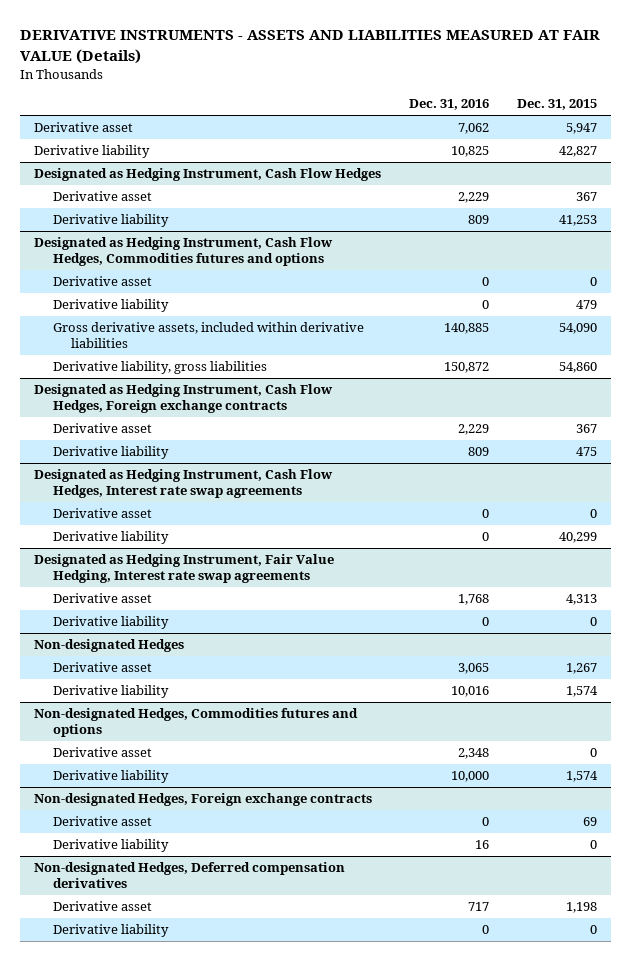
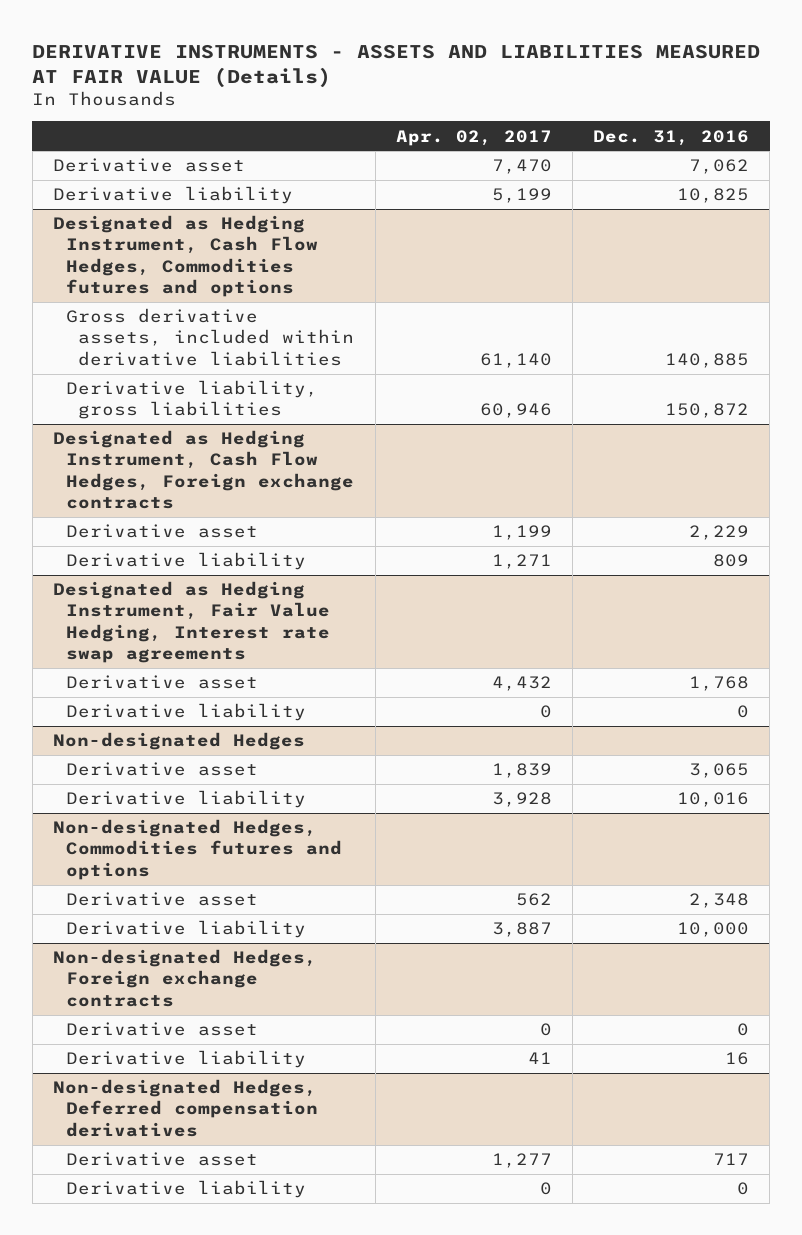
[516,99,597,111] Dec. 31, 2015 -> none
none -> [395,129,552,146] Apr. 02, 2017
[33,168,381,182] Designated as Hedging Instrument, Cash Flow Hedges -> none
[52,191,152,202] Derivative asset -> none
[52,214,169,228] Derivative liability -> none
[52,276,152,287] Derivative asset -> none
[52,299,169,313] Derivative liability -> none
[33,469,333,499] Designated as Hedging Instrument, Cash Flow Hedges, Interest rate swap agreements -> none
[52,508,152,519] Derivative asset -> none
[52,531,169,545] Derivative liability -> none

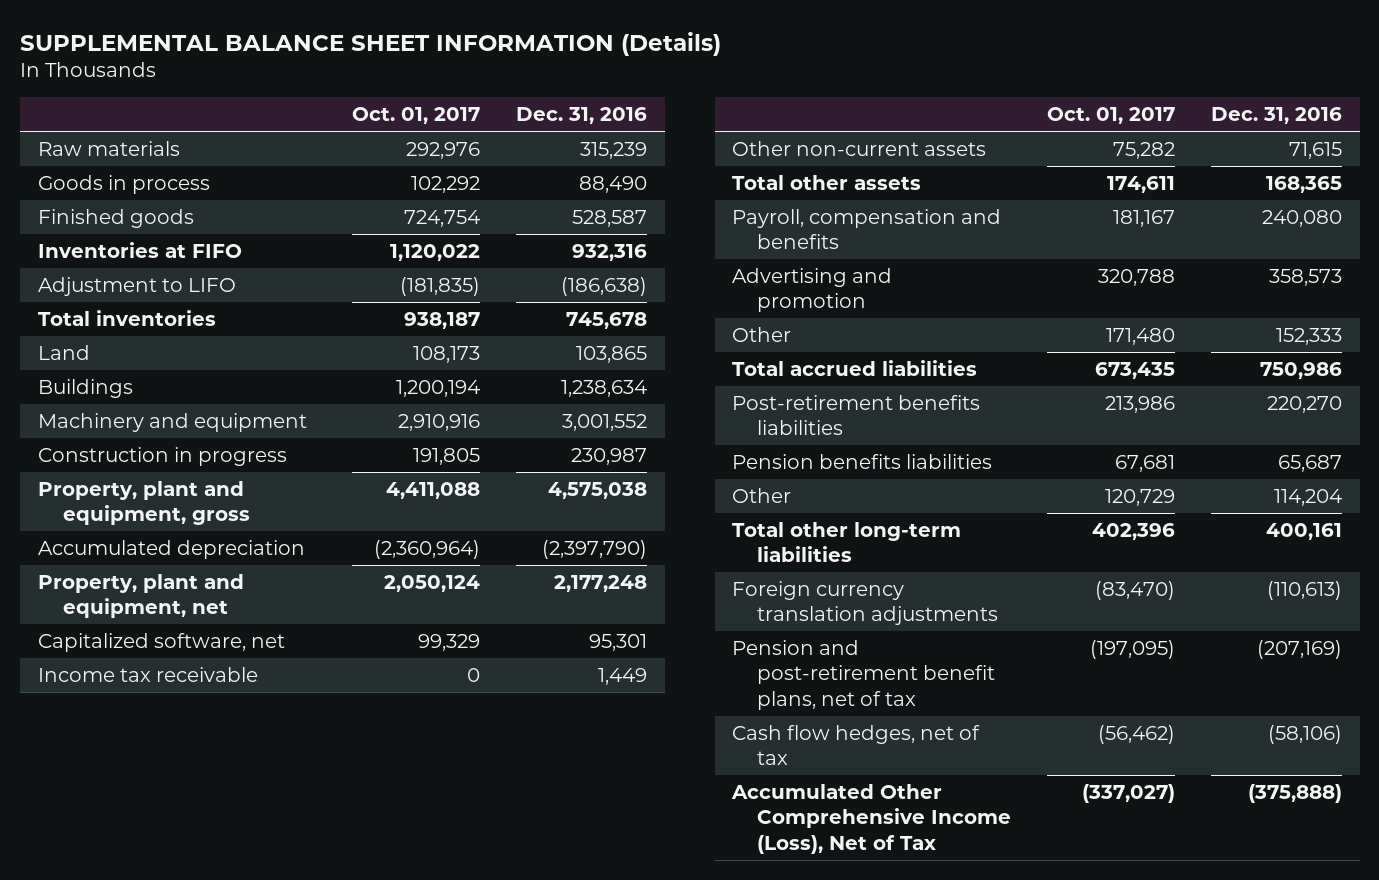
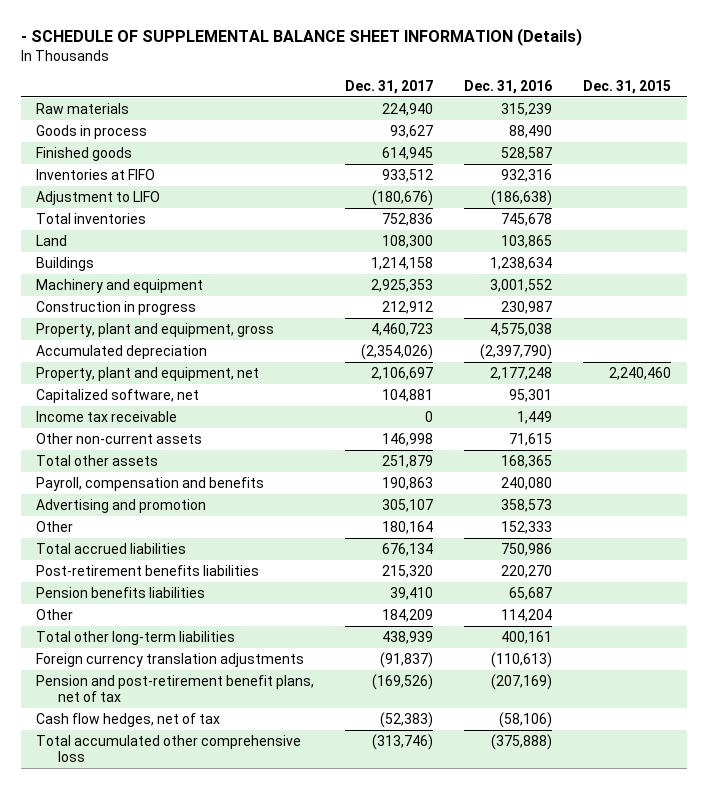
[19,31,721,56] SUPPLEMENTAL BALANCE SHEET INFORMATION (Details) -> [20,28,582,47] - SCHEDULE OF SUPPLEMENTAL BALANCE SHEET INFORMATION (Details)
[352,107,481,125] Oct. 01, 2017 -> none
none -> [345,80,434,95] Dec. 31, 2017
none -> [583,80,672,95] Dec. 31, 2015
[731,784,1012,854] Accumulated Other Comprehensive Income (Loss), Net of Tax -> [36,734,302,763] Total accumulated other comprehensive loss

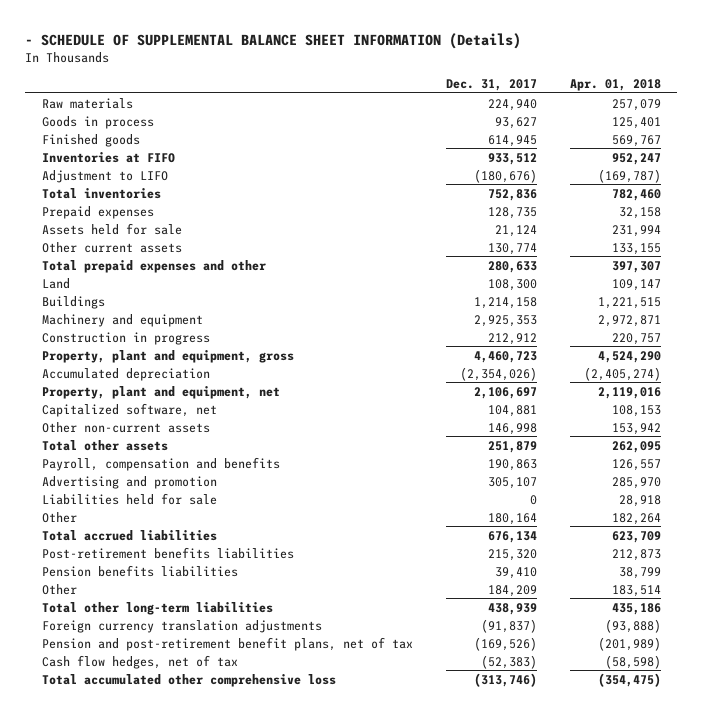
[464,80,553,95] Dec. 31, 2016 -> none
[583,80,672,95] Dec. 31, 2015 -> none
none -> [569,79,661,92] Apr. 01, 2018
none -> [41,205,154,219] Prepaid expenses
none -> [41,222,182,235] Assets held for sale
none -> [41,241,182,253] Other current assets
none -> [41,259,266,273] Total prepaid expenses and other
[36,410,178,422] Income tax receivable -> none
none -> [41,492,217,505] Liabilities held for sale

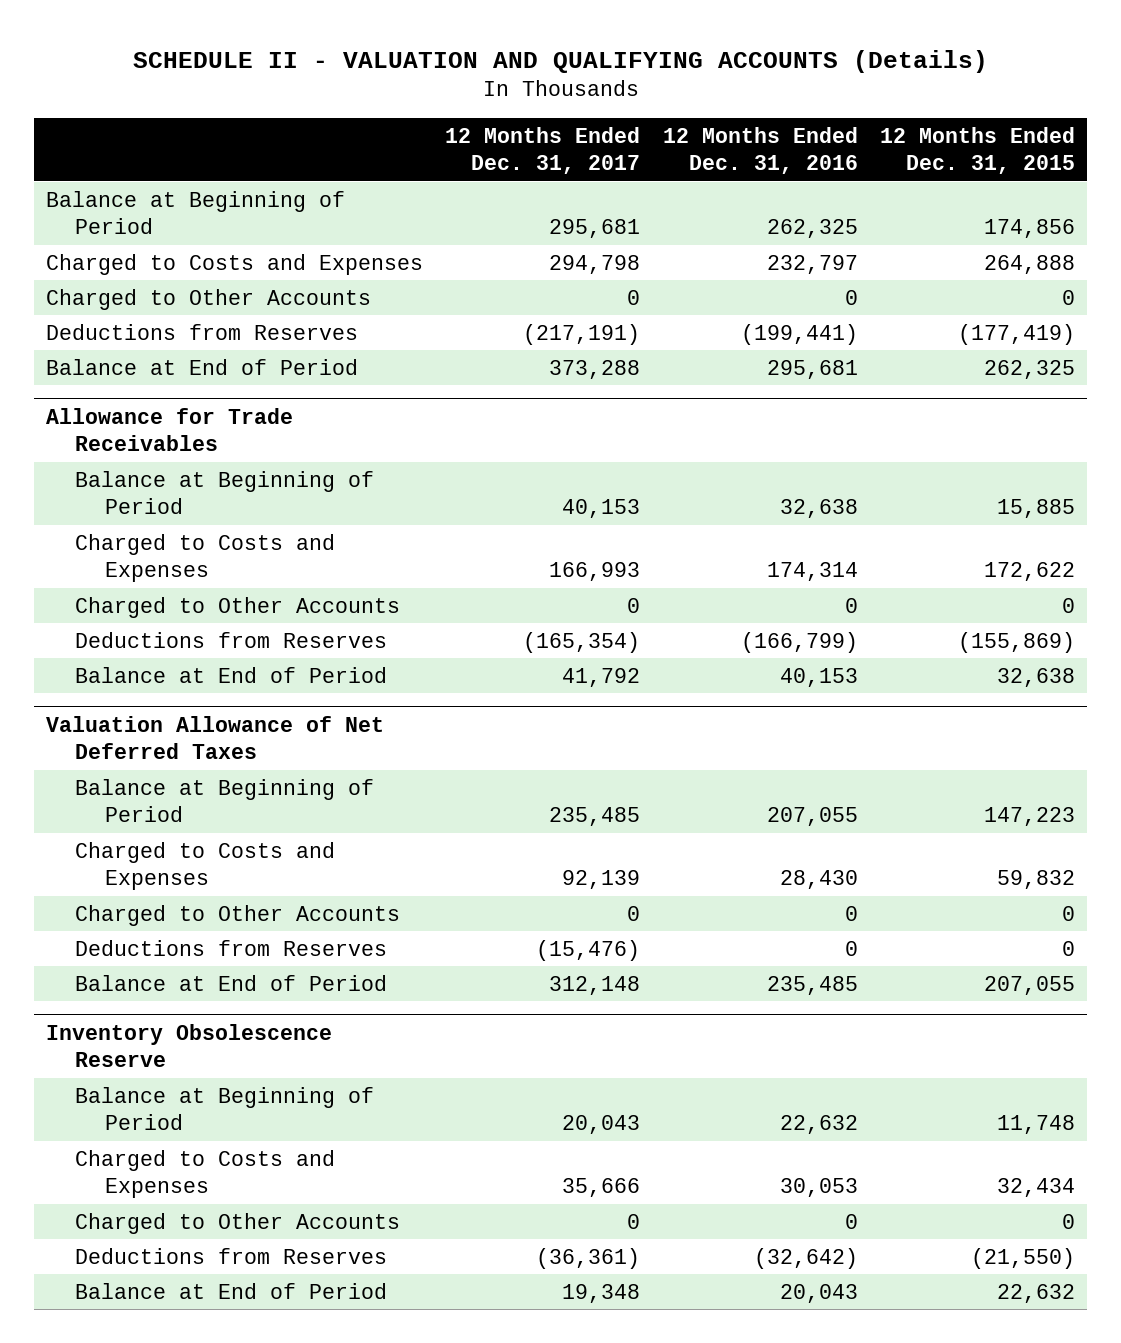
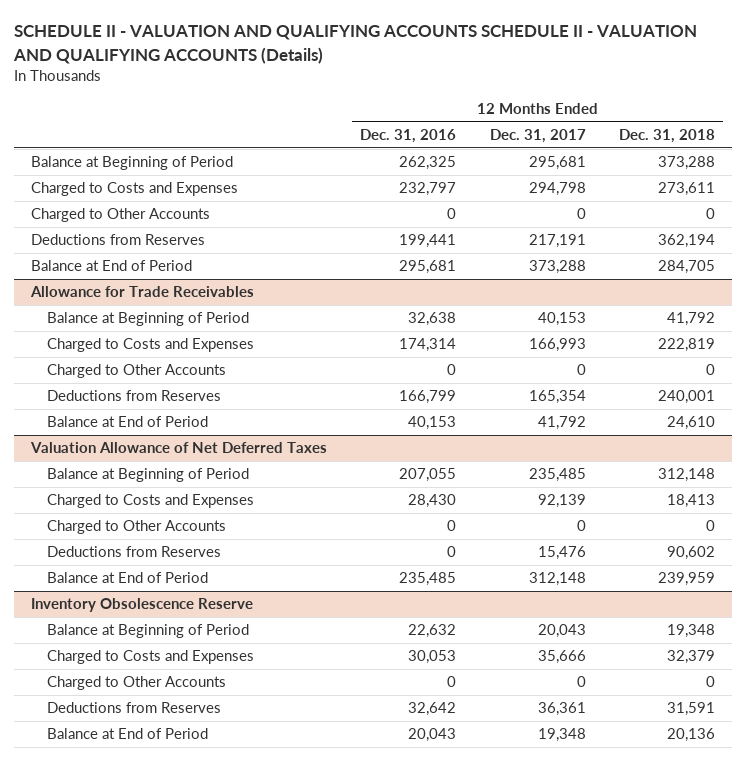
[132,49,988,73] SCHEDULE II - VALUATION AND QUALIFYING ACCOUNTS (Details) -> [13,25,698,64] SCHEDULE II - VALUATION AND QUALIFYING ACCOUNTS SCHEDULE II - VALUATION AND QUALIFYING ACCOUNTS (Details)
[880,126,1076,175] 12 Months Ended Dec. 31, 2015 -> none
none -> [618,129,715,144] Dec. 31, 2018
[523,323,641,345] (217,191) -> [528,234,586,249] 217,191
[740,323,858,345] (199,441) -> [399,234,457,249] 199,441
[523,631,641,653] (165,354) -> [528,390,586,405] 165,354
[740,631,858,653] (166,799) -> [399,390,457,405] 166,799
[536,939,641,961] (15,476) -> [537,546,586,561] 15,476
[536,1247,641,1269] (36,361) -> [537,702,586,717] 36,361
[753,1247,858,1269] (32,642) -> [408,702,457,717] 32,642

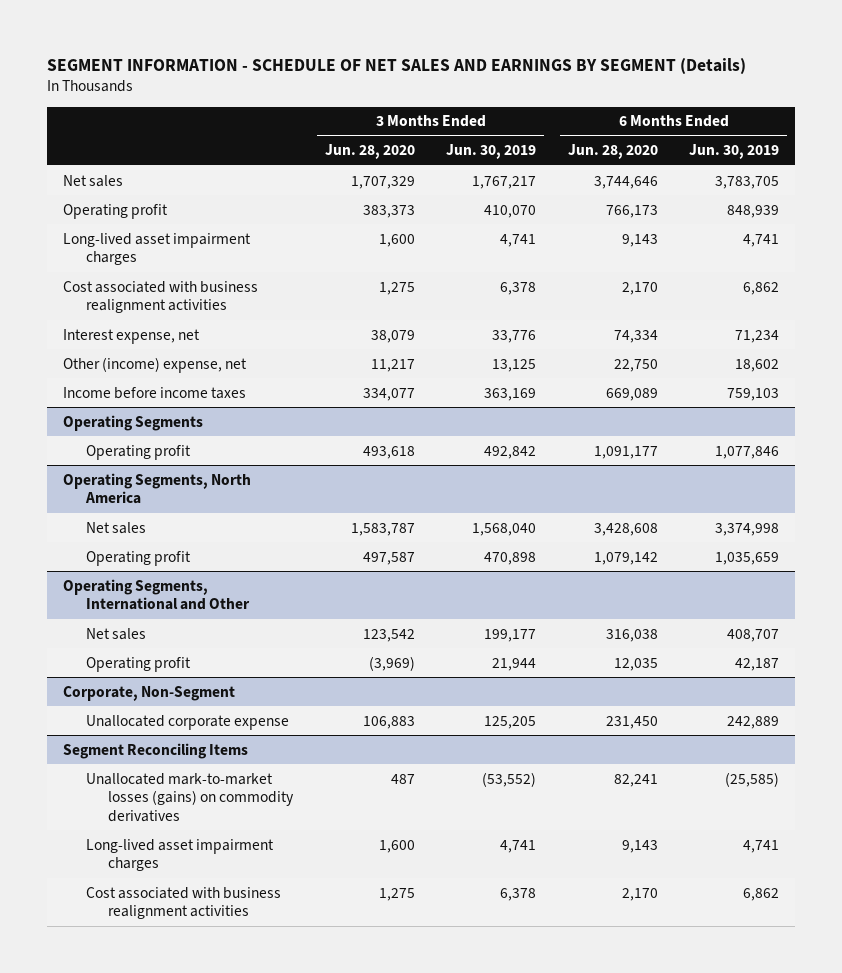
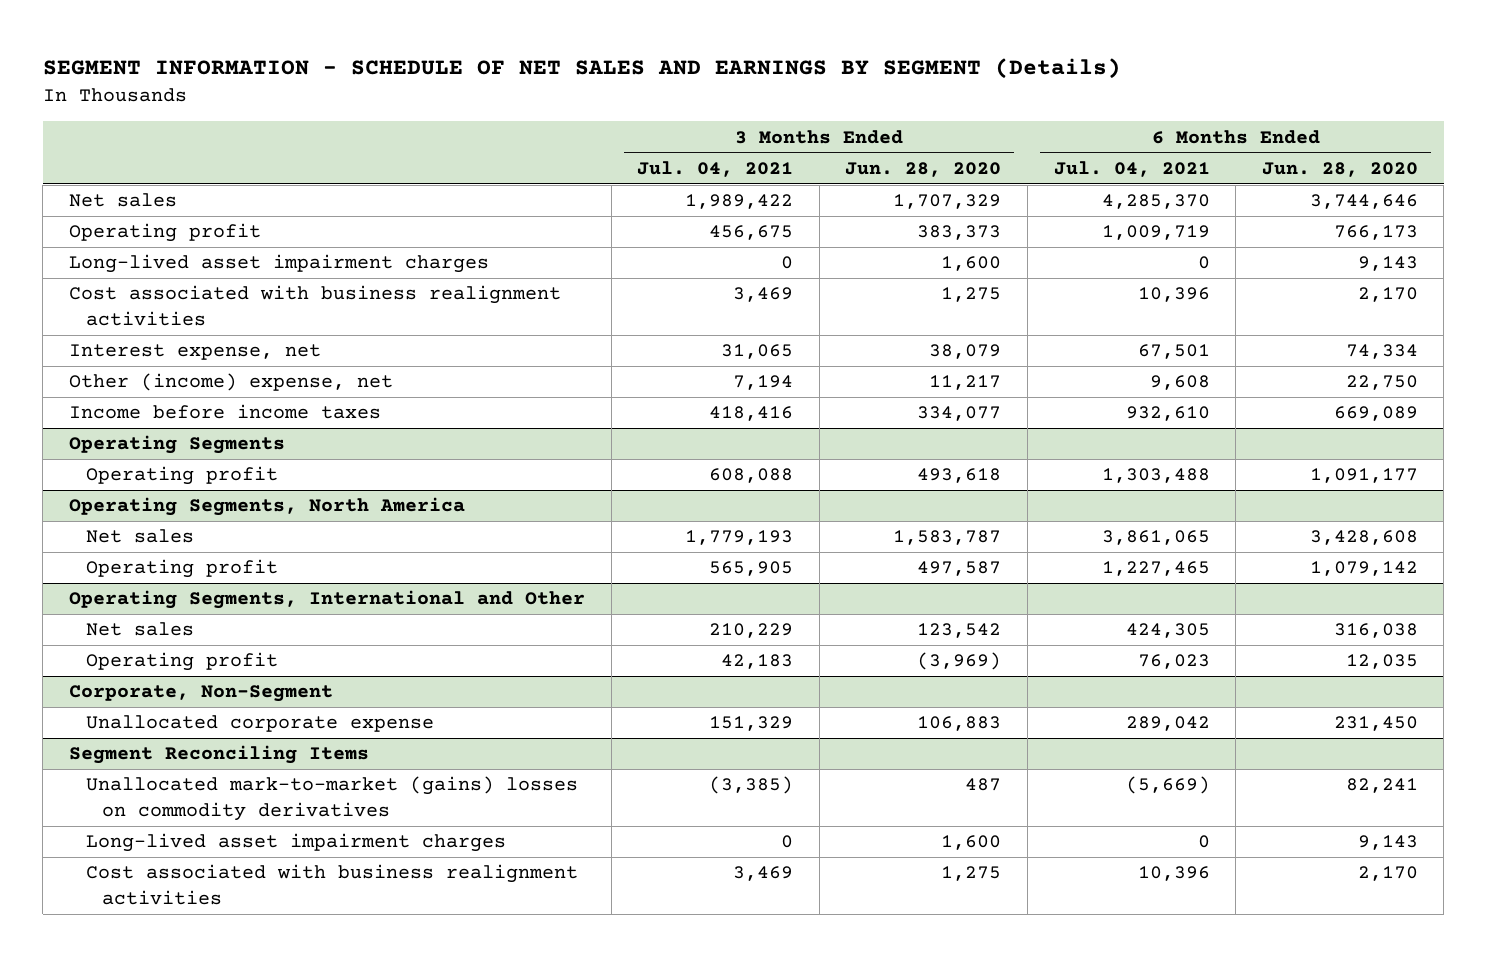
[446,144,537,160] Jun. 30, 2019 -> none
[689,144,780,160] Jun. 30, 2019 -> none
none -> [637,160,794,177] Jul. 04, 2021
none -> [1053,160,1210,177] Jul. 04, 2021
[85,772,295,822] Unallocated mark-to-market losses (gains) on commodity derivatives -> [85,776,578,821] Unallocated mark-to-market (gains) losses on commodity derivatives

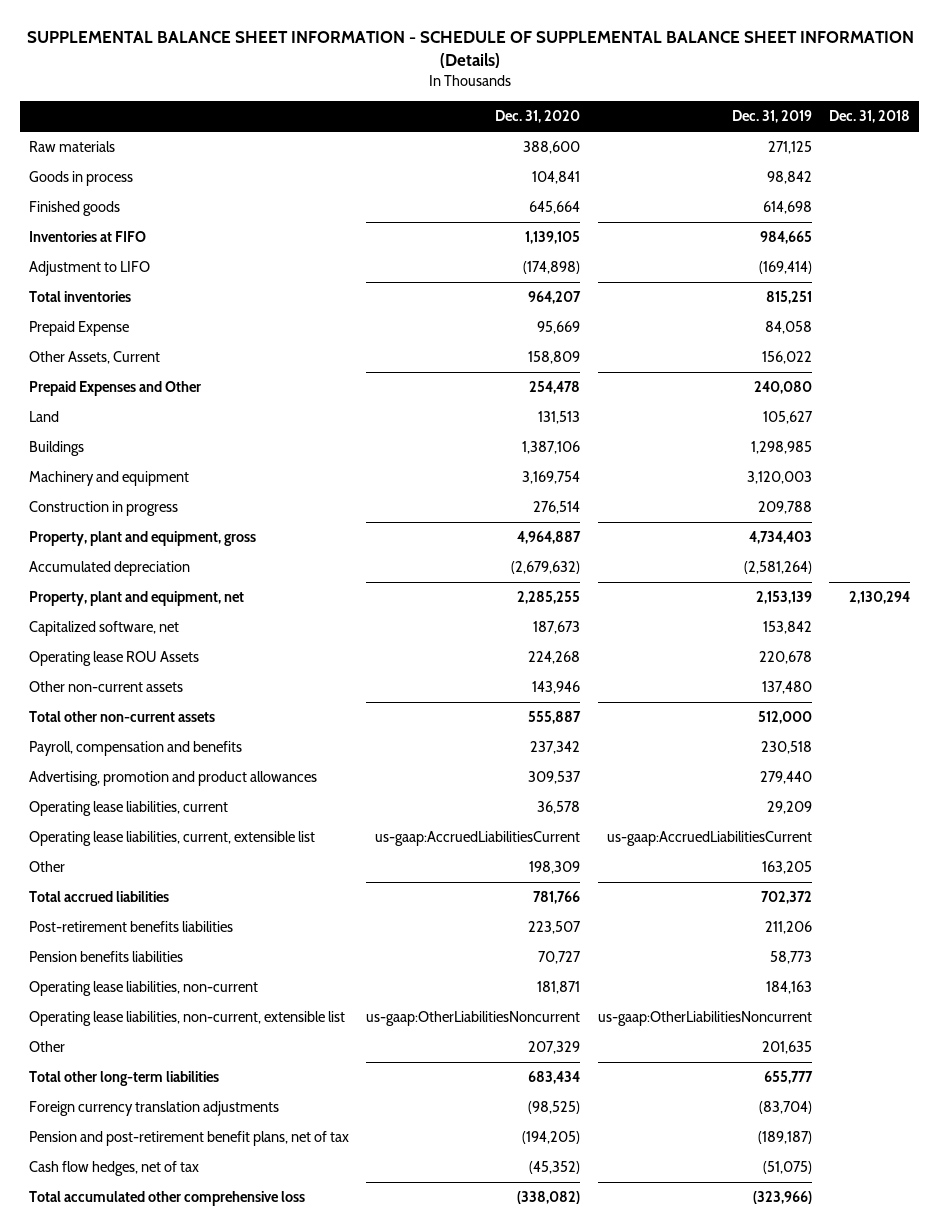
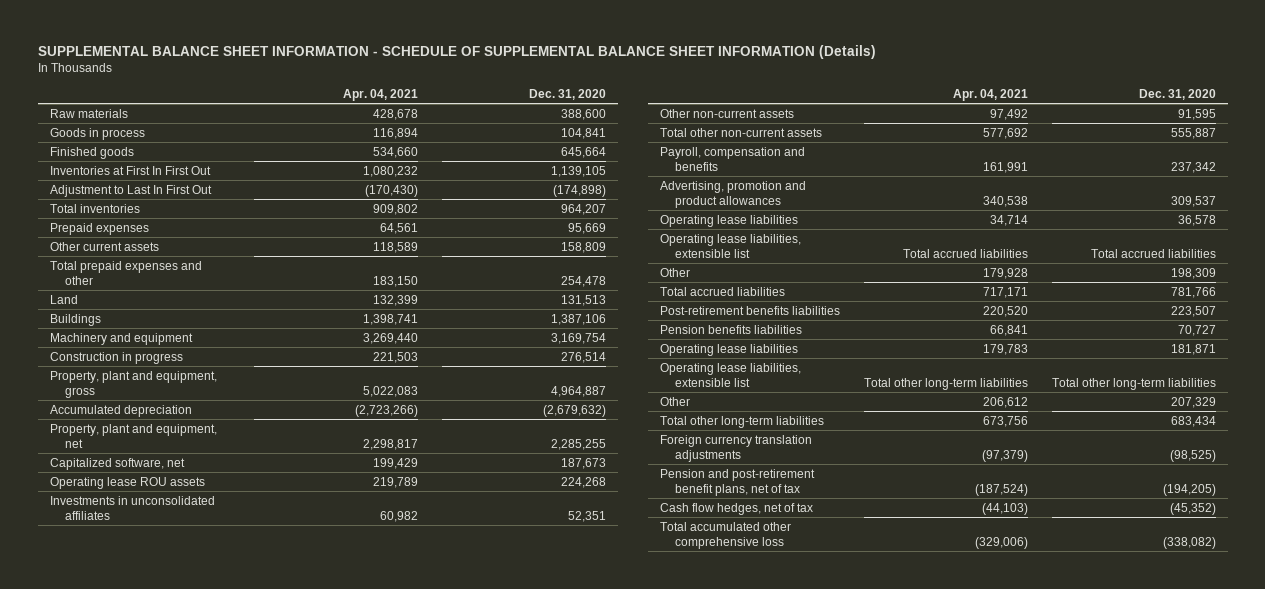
[731,110,812,124] Dec. 31, 2019 -> none
[829,110,911,124] Dec. 31, 2018 -> none
none -> [342,88,418,101] Apr. 04, 2021
[29,231,147,243] Inventories at FIFO -> [49,165,211,175] Inventories at First In First Out
[29,261,151,277] Adjustment to LIFO -> [49,184,212,197] Adjustment to Last In First Out
[29,321,130,337] Prepaid Expense -> [49,222,149,235] Prepaid expenses
[29,351,161,365] Other Assets, Current -> [49,241,159,251] Other current assets
[29,381,202,397] Prepaid Expenses and Other -> [49,260,202,285] Total prepaid expenses and other
[29,651,200,667] Operating lease ROU Assets -> [49,476,205,489] Operating lease ROU assets
none -> [49,495,215,520] Investments in unconsolidated affiliates
[532,681,581,695] 143,946 -> [1177,108,1216,120] 91,595
[29,801,229,817] Operating lease liabilities, current -> [659,214,798,227] Operating lease liabilities
[29,831,316,847] Operating lease liabilities, current, extensible list -> [659,233,801,258] Operating lease liabilities, extensible list
[375,831,581,847] us-gaap:AccruedLiabilitiesCurrent -> [1090,248,1216,258] Total accrued liabilities
[29,981,259,997] Operating lease liabilities, non-current -> [659,343,798,356] Operating lease liabilities
[29,1011,346,1027] Operating lease liabilities, non-current, extensible list -> [659,362,801,387] Operating lease liabilities, extensible list
[366,1011,581,1027] us-gaap:OtherLiabilitiesNoncurrent -> [1051,377,1216,390] Total other long-term liabilities

